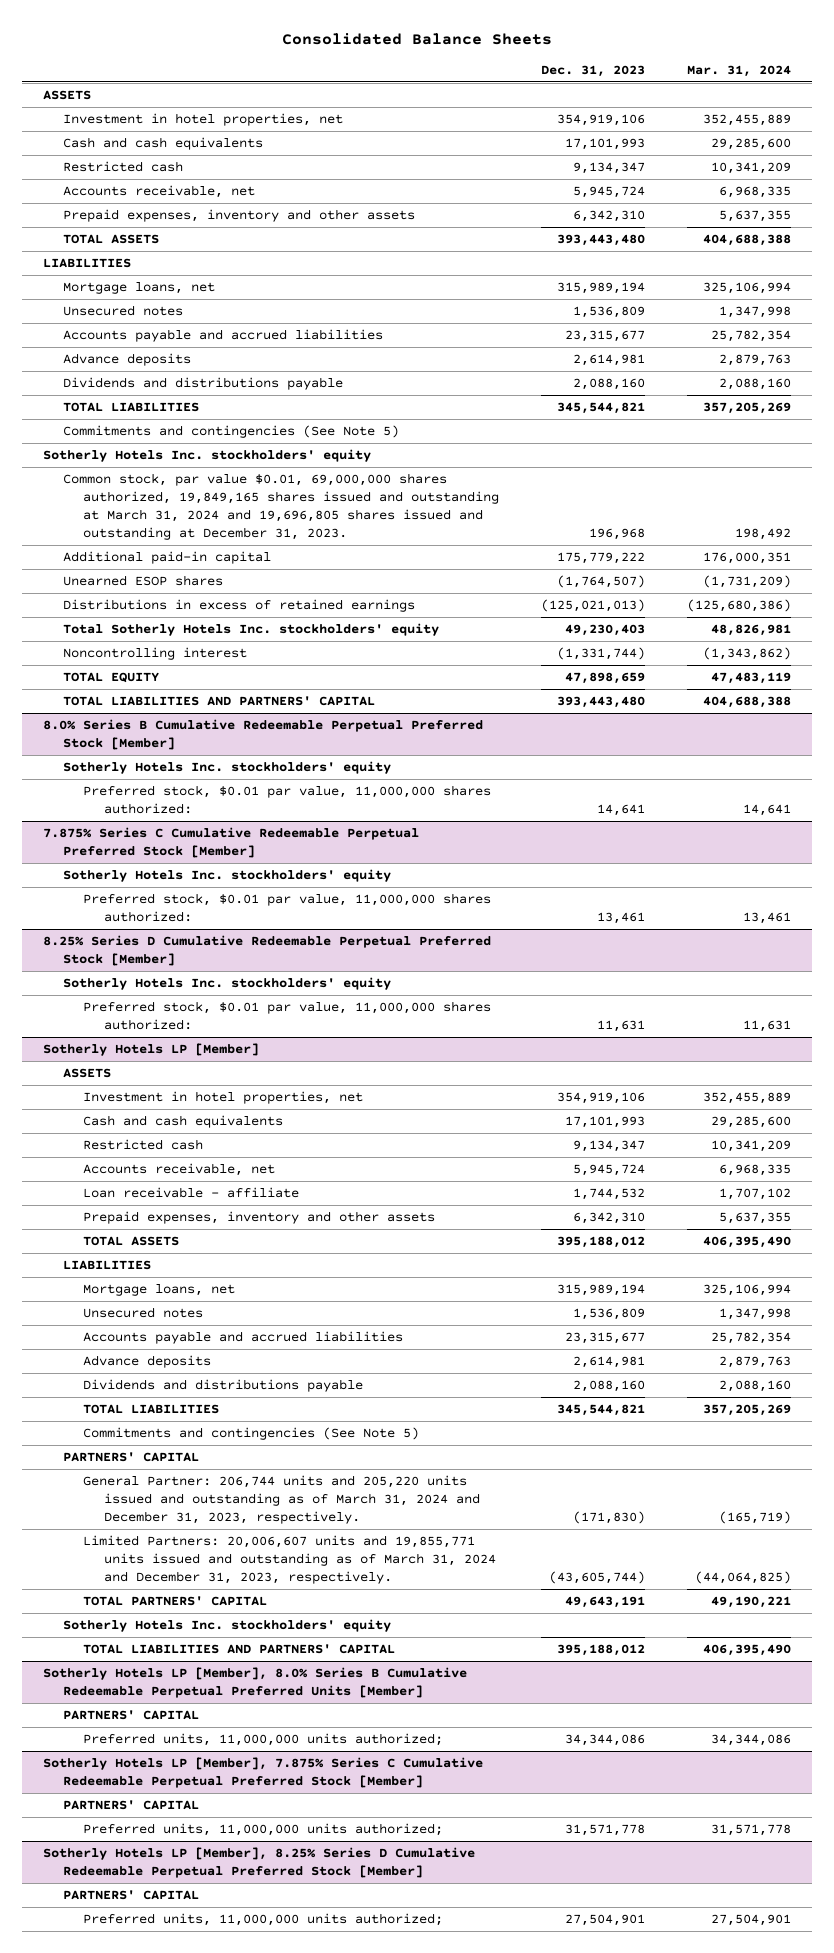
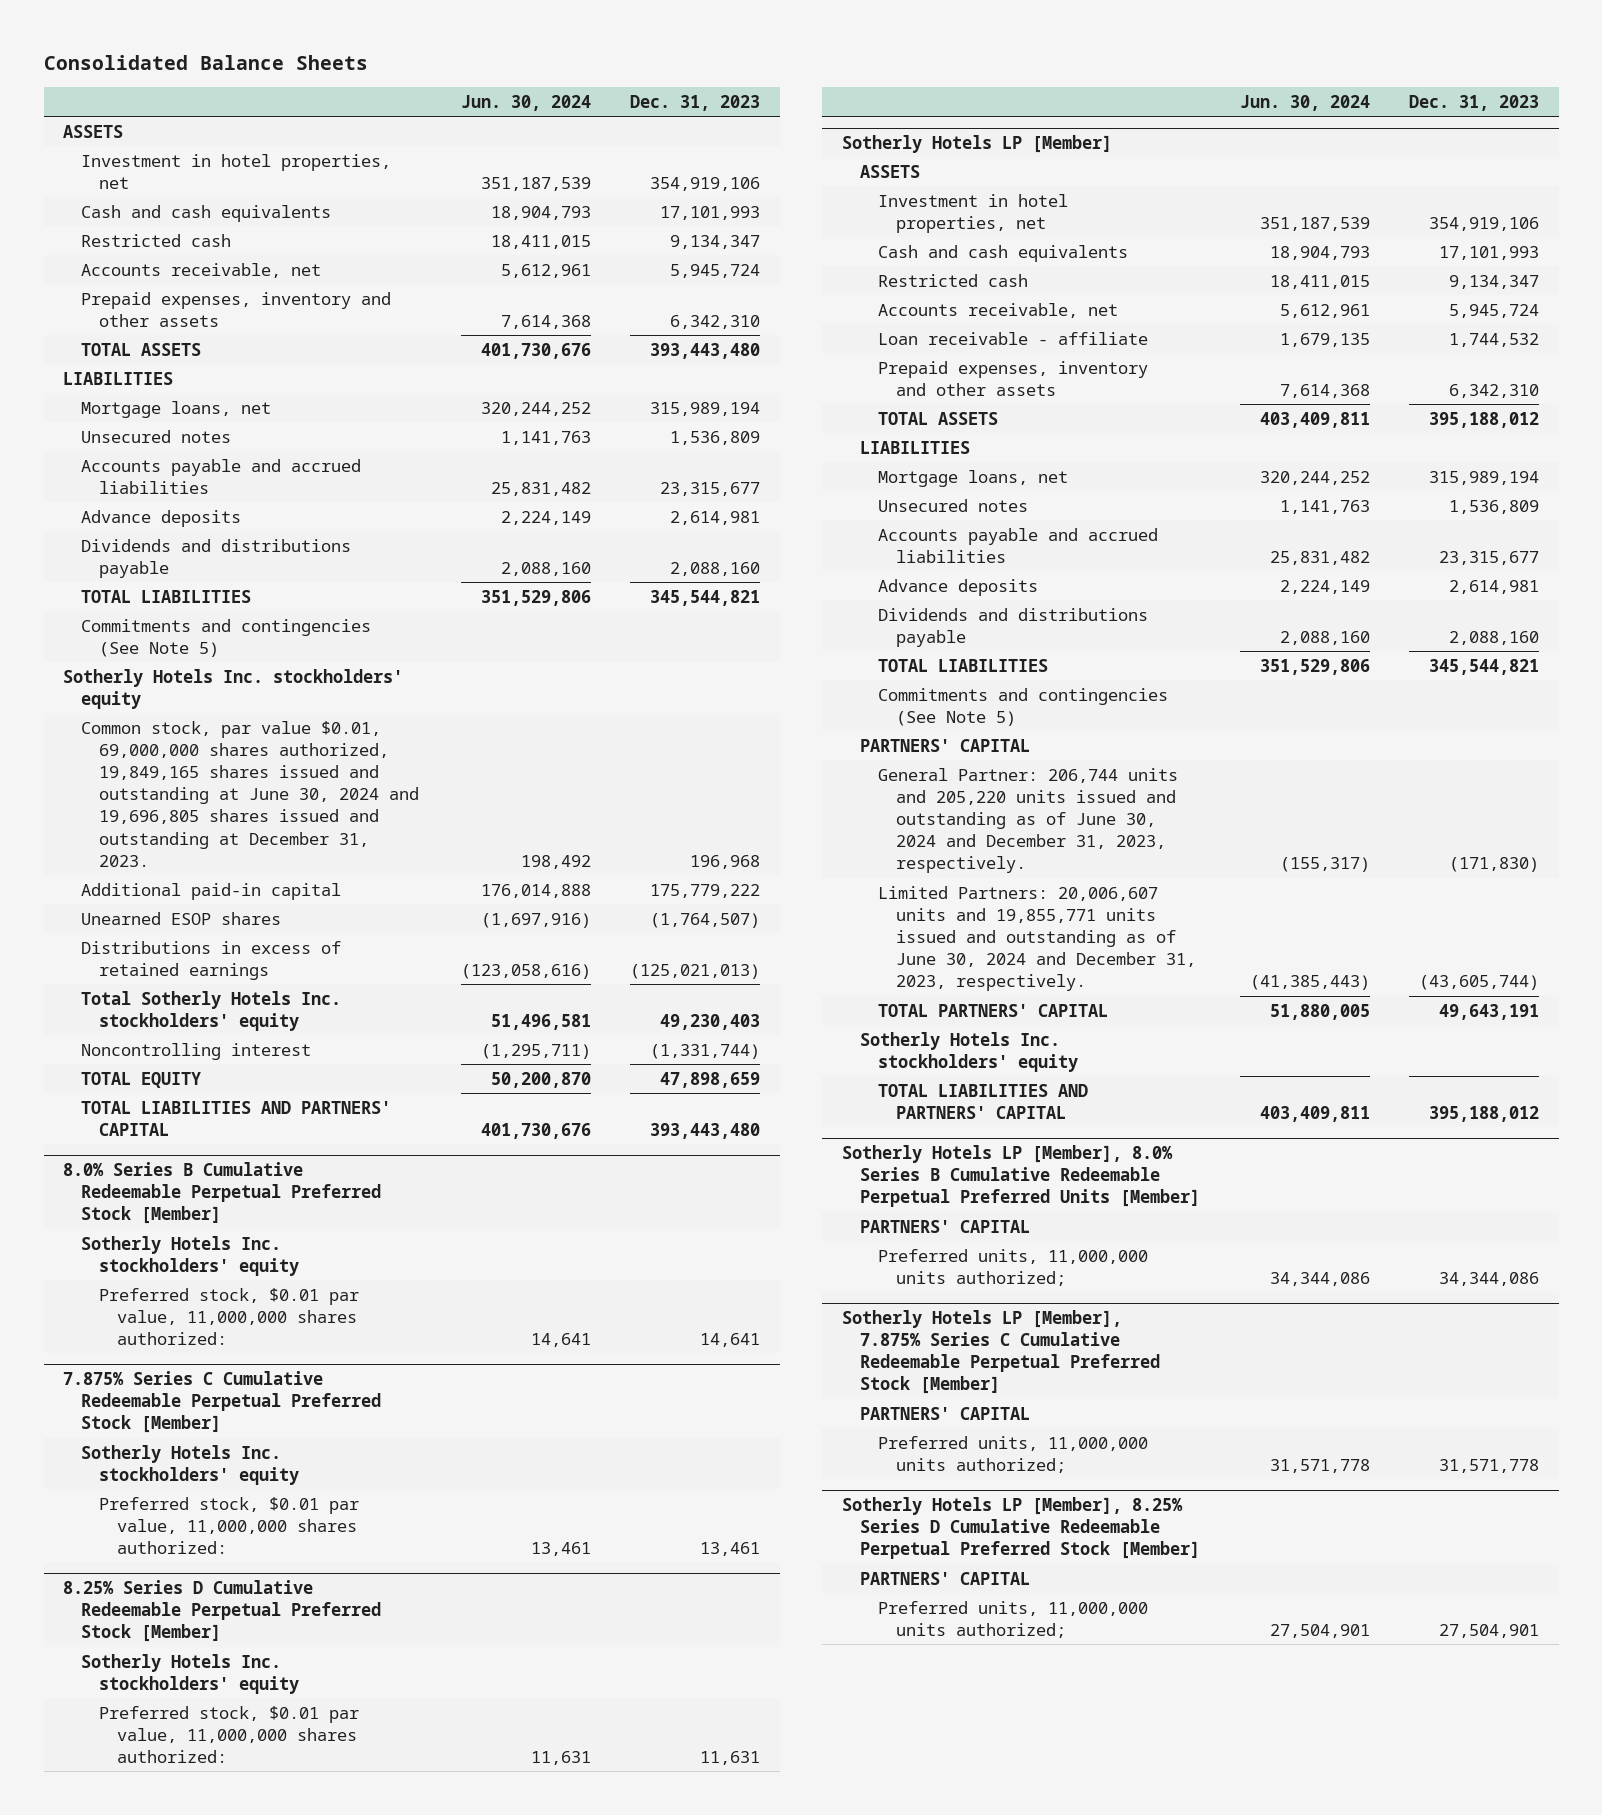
[687,65,792,78] Mar. 31, 2024 -> none
none -> [460,94,591,111] Jun. 30, 2024
[63,473,500,540] Common stock, par value $0.01, 69,000,000 shares authorized, 19,849,165 shares issued and outstanding at March 31, 2024 and 19,696,805 shares issued and outstanding at December 31, 2023. -> [81,720,420,867] Common stock, par value $0.01, 69,000,000 shares authorized, 19,849,165 shares issued and outstanding at June 30, 2024 and 19,696,805 shares issued and outstanding at December 31, 2023.
[83,1475,480,1524] General Partner: 206,744 units and 205,220 units issued and outstanding as of March 31, 2024 and December 31, 2023, respectively. -> [878,767,1179,874] General Partner: 206,744 units and 205,220 units issued and outstanding as of June 30, 2024 and December 31, 2023, respectively.
[83,1535,496,1584] Limited Partners: 20,006,607 units and 19,855,771 units issued and outstanding as of March 31, 2024 and December 31, 2023, respectively. -> [878,885,1197,992] Limited Partners: 20,006,607 units and 19,855,771 units issued and outstanding as of June 30, 2024 and December 31, 2023, respectively.

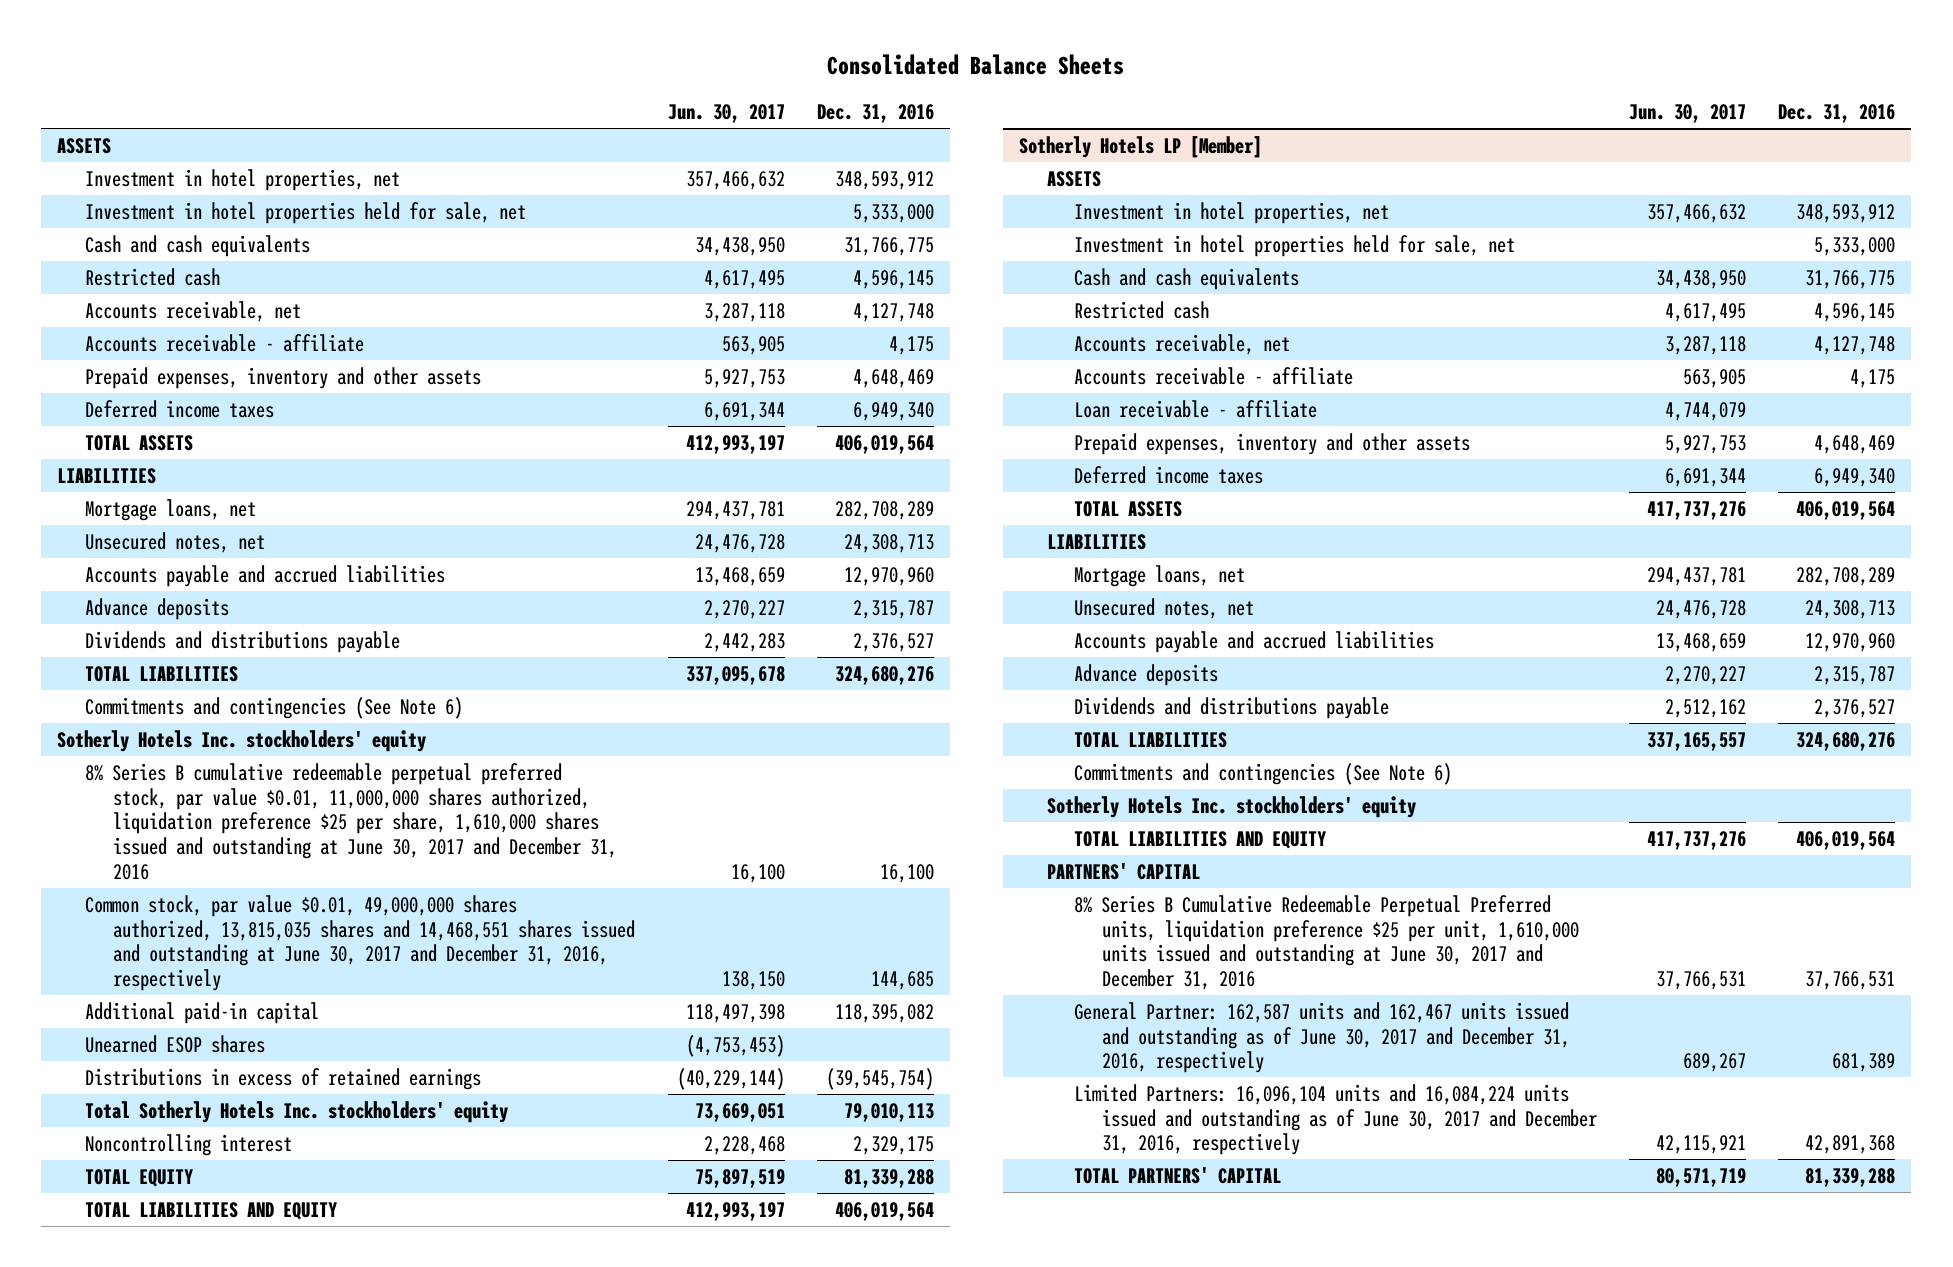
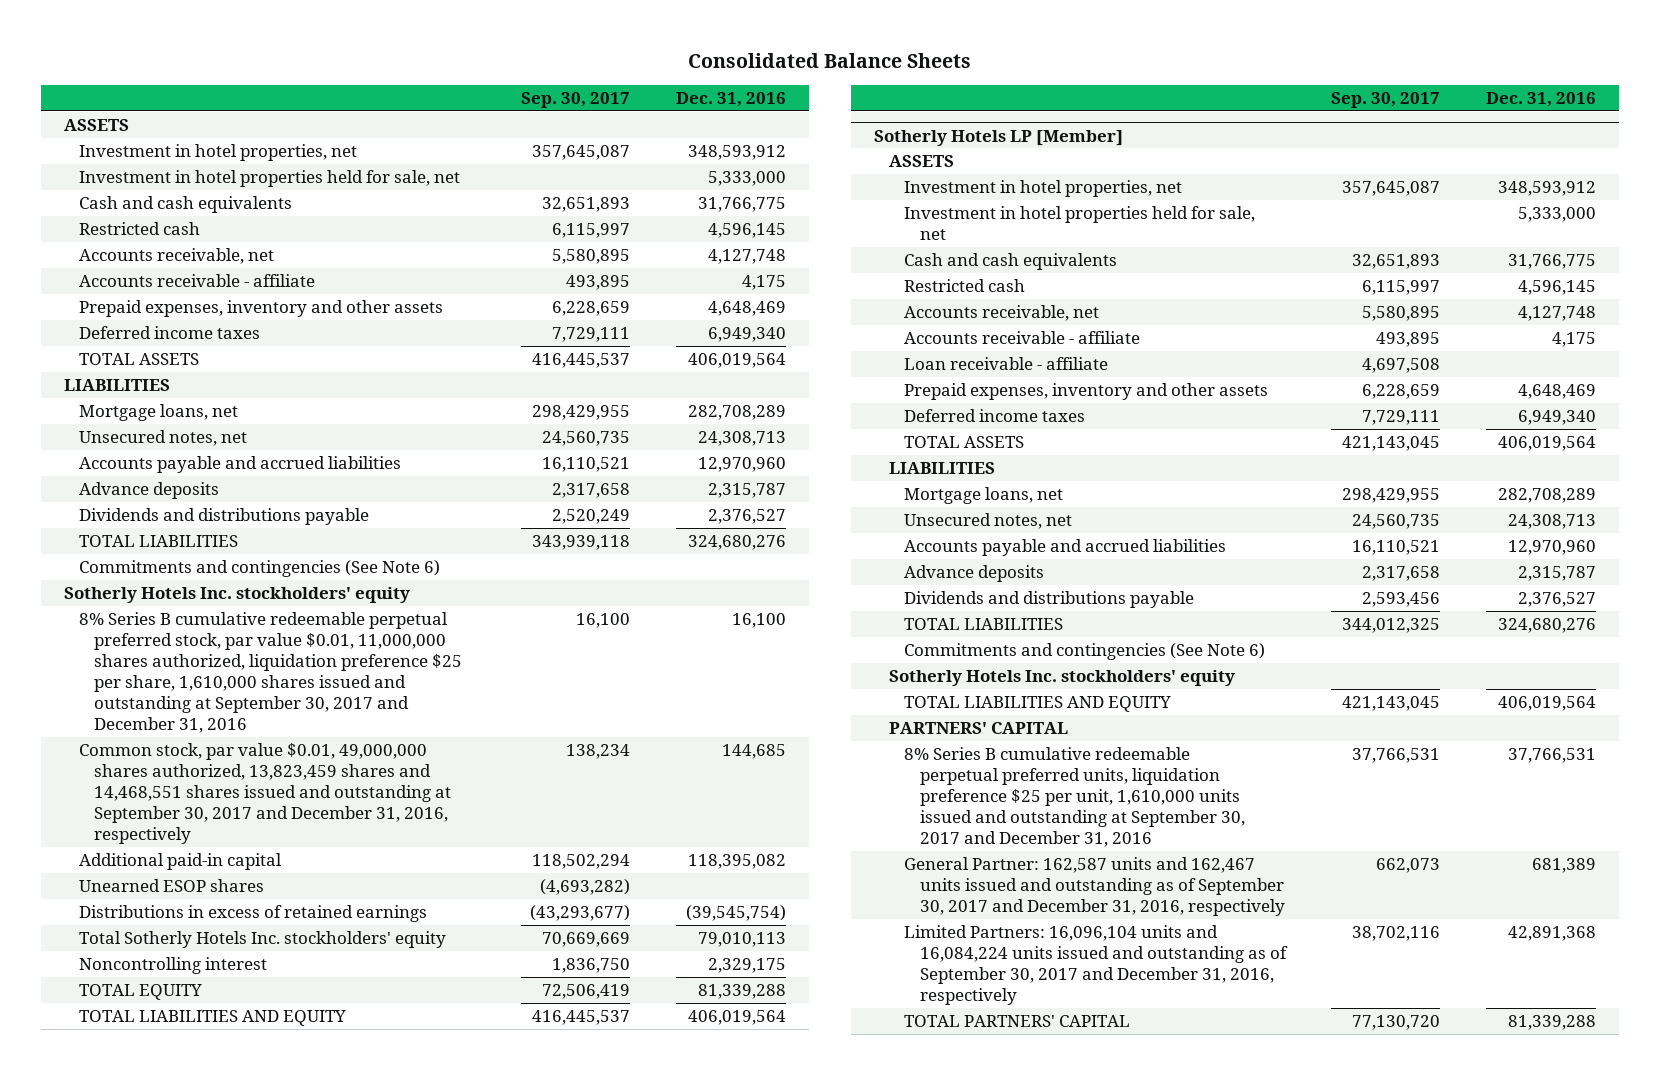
[667,104,785,124] Jun. 30, 2017 -> none
none -> [521,91,631,108] Sep. 30, 2017
[85,762,617,880] 8% Series B cumulative redeemable perpetual preferred stock, par value $0.01, 11,000,000 shares authorized, liquidation preference $25 per share, 1,610,000 shares issued and outstanding at June 30, 2017 and December 31, 2016 -> [79,612,463,734] 8% Series B cumulative redeemable perpetual preferred stock, par value $0.01, 11,000,000 shares authorized, liquidation preference $25 per share, 1,610,000 shares issued and outstanding at September 30, 2017 and December 31, 2016
[85,894,635,992] Common stock, par value $0.01, 49,000,000 shares authorized, 13,815,035 shares and 14,468,551 shares issued and outstanding at June 30, 2017 and December 31, 2016, respectively -> [79,743,452,845] Common stock, par value $0.01, 49,000,000 shares authorized, 13,823,459 shares and 14,468,551 shares issued and outstanding at September 30, 2017 and December 31, 2016, respectively
[1074,894,1580,991] 8% Series B Cumulative Redeemable Perpetual Preferred units, liquidation preference $25 per unit, 1,610,000 units issued and outstanding at June 30, 2017 and December 31, 2016 -> [904,747,1245,848] 8% Series B cumulative redeemable perpetual preferred units, liquidation preference $25 per unit, 1,610,000 units issued and outstanding at September 30, 2017 and December 31, 2016
[1074,1001,1571,1074] General Partner: 162,587 units and 162,467 units issued and outstanding as of June 30, 2017 and December 31, 2016, respectively -> [904,857,1285,917] General Partner: 162,587 units and 162,467 units issued and outstanding as of September 30, 2017 and December 31, 2016, respectively
[1074,1083,1598,1156] Limited Partners: 16,096,104 units and 16,084,224 units issued and outstanding as of June 30, 2017 and December 31, 2016, respectively -> [904,925,1288,1006] Limited Partners: 16,096,104 units and 16,084,224 units issued and outstanding as of September 30, 2017 and December 31, 2016, respectively

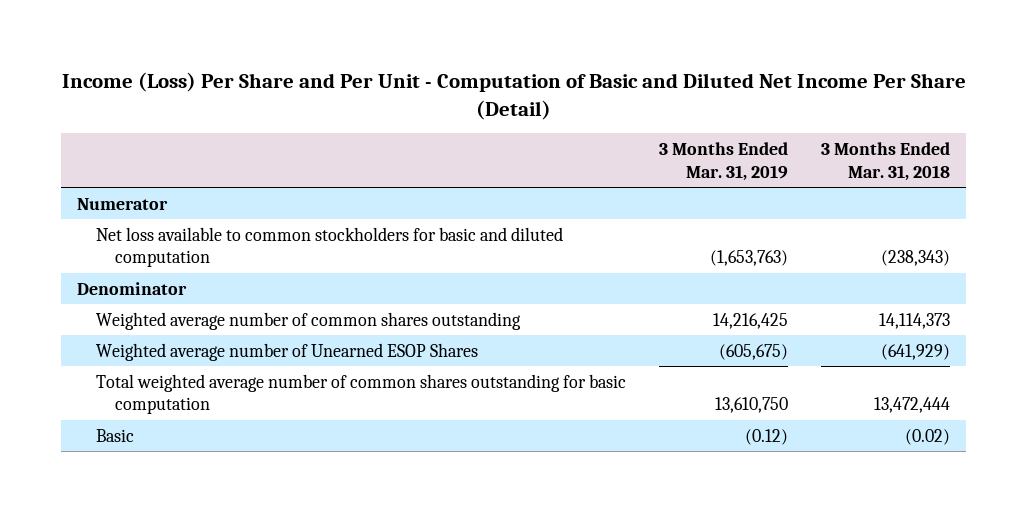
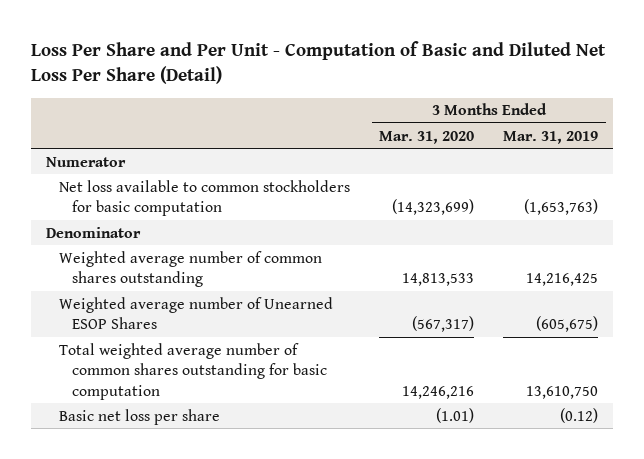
[61,72,966,120] Income (Loss) Per Share and Per Unit - Computation of Basic and Diluted Net Income Per Share (Detail) -> [31,41,607,85] Loss Per Share and Per Unit - Computation of Basic and Diluted Net Loss Per Share (Detail)
[820,142,950,181] 3 Months Ended Mar. 31, 2018 -> none
none -> [379,130,475,144] Mar. 31, 2020
[96,226,564,268] Net loss available to common stockholders for basic and diluted computation -> [58,179,350,217] Net loss available to common stockholders for basic computation
[96,428,135,442] Basic -> [58,408,220,425] Basic net loss per share

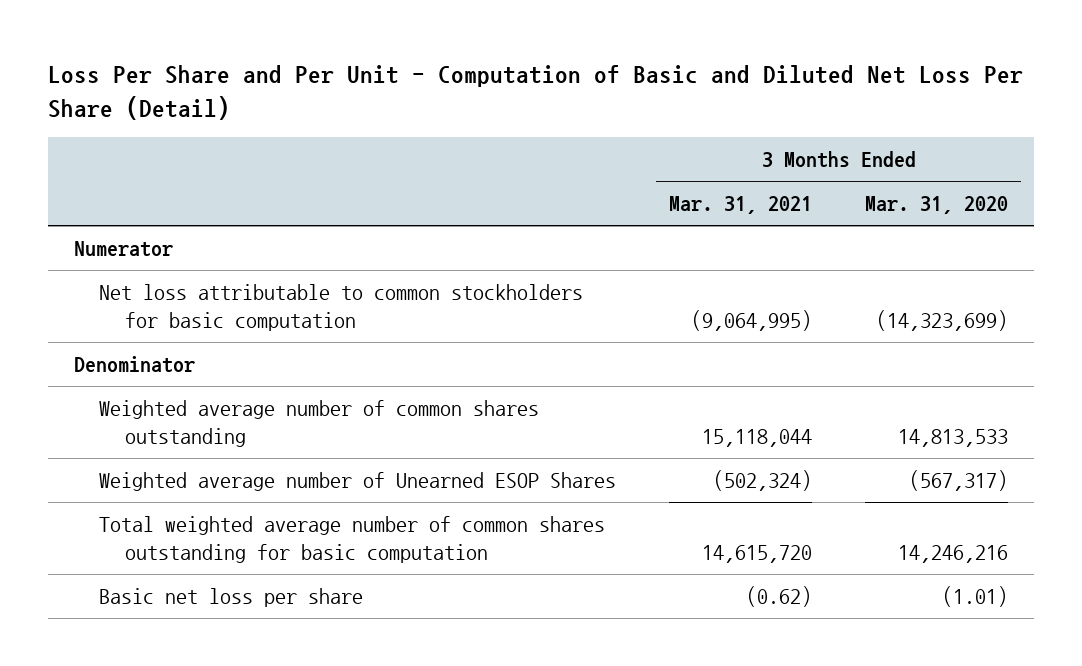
[503,130,599,144] Mar. 31, 2019 -> none
none -> [669,196,813,215] Mar. 31, 2021
[58,179,350,217] Net loss available to common stockholders for basic computation -> [99,284,584,332] Net loss attributable to common stockholders for basic computation

